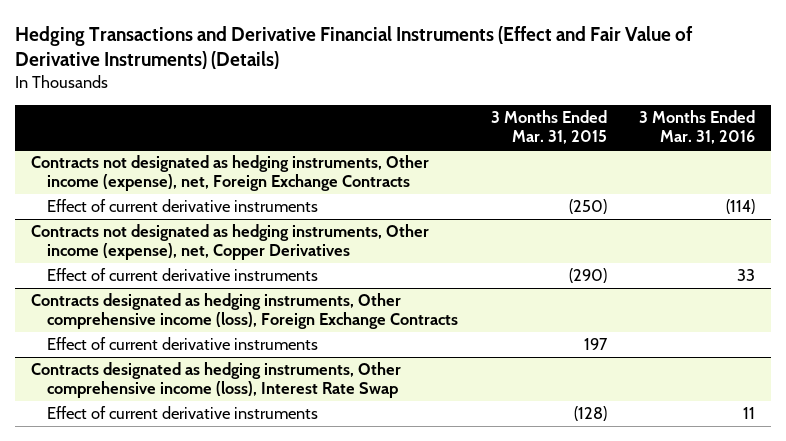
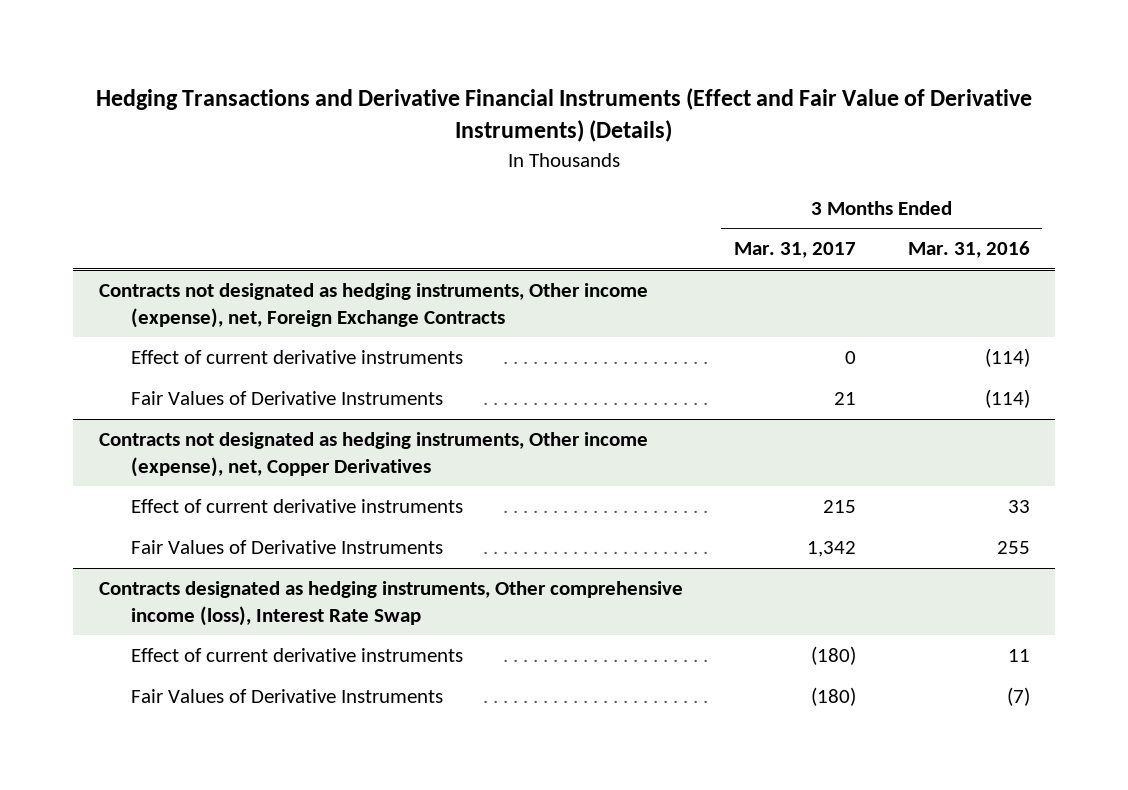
[490,110,607,145] 3 Months Ended Mar. 31, 2015 -> none
none -> [734,242,857,259] Mar. 31, 2017
none -> [130,391,443,406] Fair Values of Derivative Instruments
[31,293,459,330] Contracts designated as hedging instruments, Other comprehensive income (loss), Foreign Exchange Contracts -> none
[47,337,319,351] Effect of current derivative instruments -> none
none -> [130,540,443,555] Fair Values of Derivative Instruments
none -> [130,689,443,704] Fair Values of Derivative Instruments

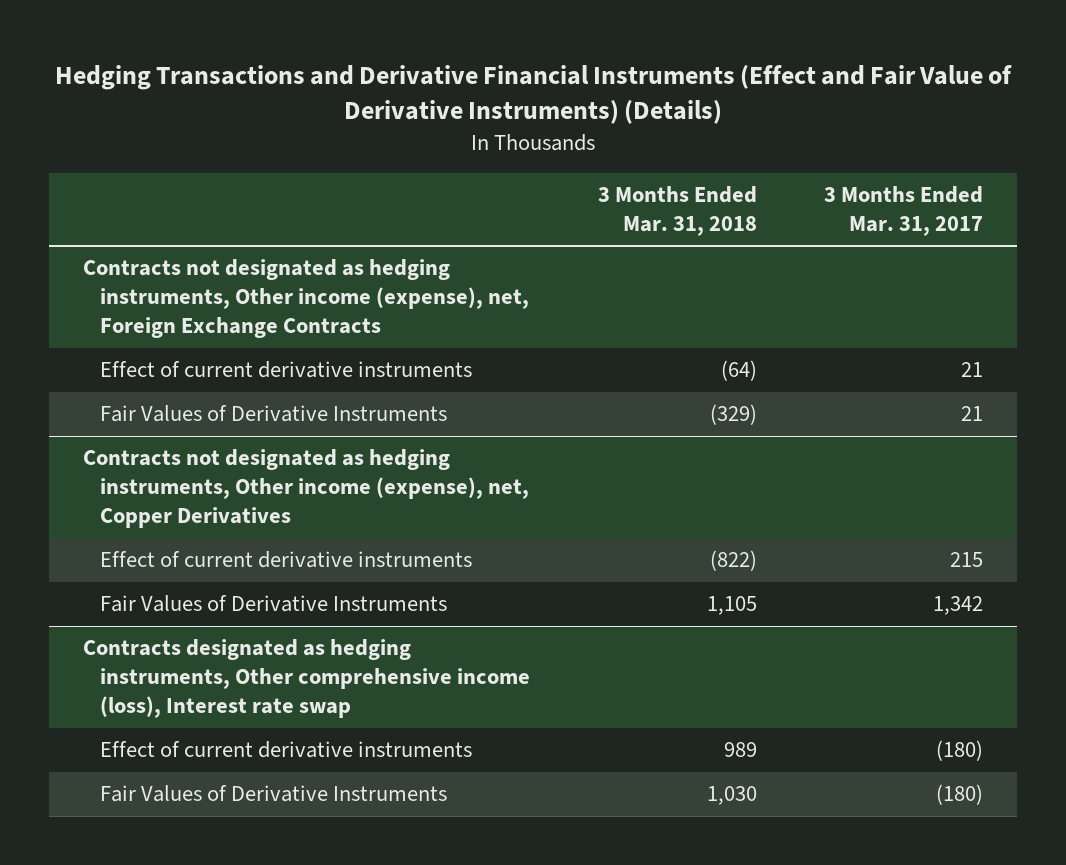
[907,241,1030,259] Mar. 31, 2016 -> none
none -> [597,185,757,236] 3 Months Ended Mar. 31, 2018
[845,351,857,365] 0 -> [961,362,984,378] 21
[98,581,683,626] Contracts designated as hedging instruments, Other comprehensive income (loss), Interest Rate Swap -> [82,639,531,719] Contracts designated as hedging instruments, Other comprehensive income (loss), Interest rate swap

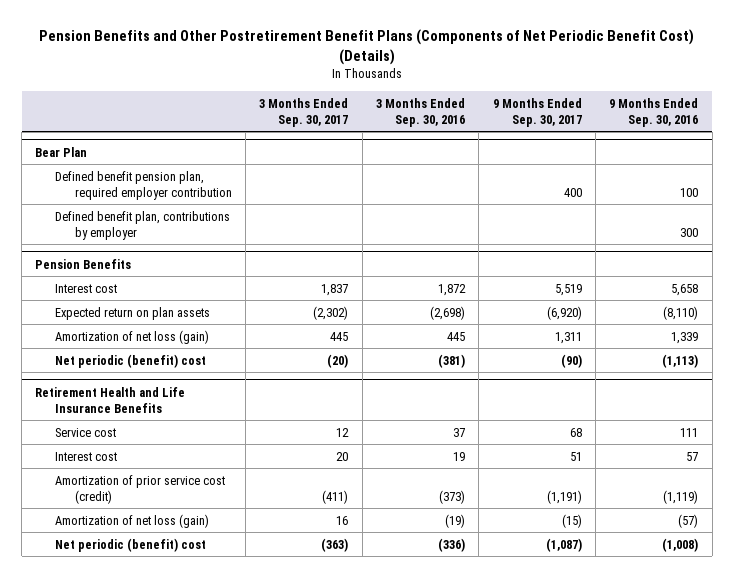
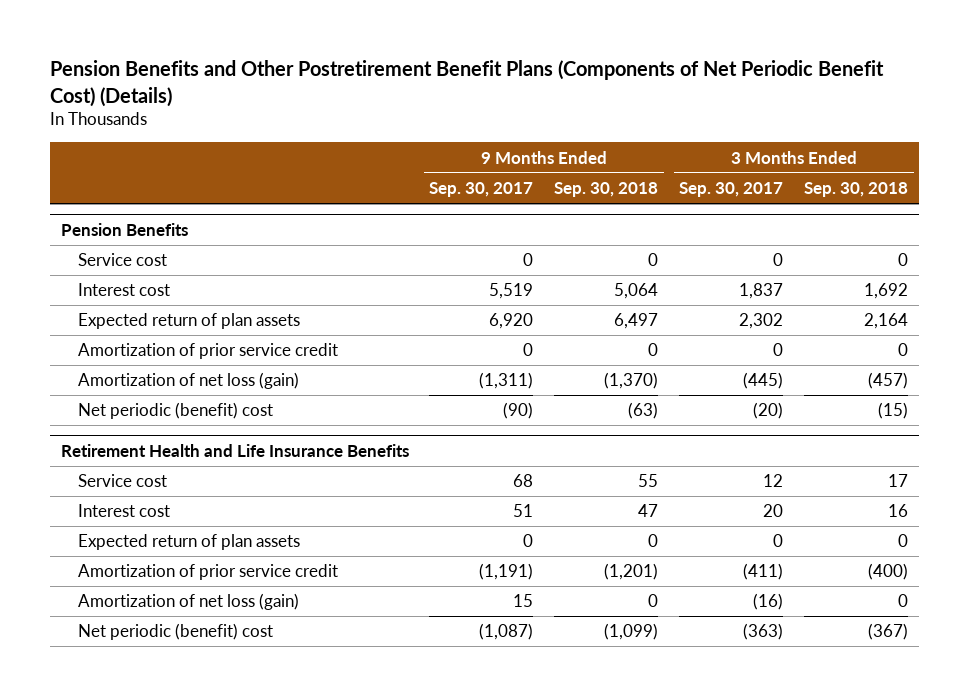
[375,97,465,127] 3 Months Ended Sep. 30, 2016 -> none
[609,97,699,127] 9 Months Ended Sep. 30, 2016 -> none
none -> [554,181,659,197] Sep. 30, 2018
none -> [804,181,909,197] Sep. 30, 2018
[35,146,88,157] Bear Plan -> none
[54,170,232,200] Defined benefit pension plan, required employer contribution -> none
[54,210,230,240] Defined benefit plan, contributions by employer -> none
none -> [78,253,168,267] Service cost
[54,306,210,320] Expected return on plan assets -> [78,313,301,330] Expected return of plan assets
[313,305,349,320] (2,302) -> [739,313,784,330] 2,302
[546,305,582,320] (6,920) -> [489,313,534,330] 6,920
none -> [78,343,339,360] Amortization of prior service credit
[330,331,349,341] 445 -> [743,372,784,390] (445)
[554,331,582,344] 1,311 -> [479,372,534,390] (1,311)
none -> [78,534,301,551] Expected return of plan assets
[54,474,225,504] Amortization of prior service cost (credit) -> [78,564,339,581] Amortization of prior service credit
[336,515,349,525] 16 -> [753,593,784,611] (16)
[561,513,582,528] (15) -> [513,594,534,608] 15

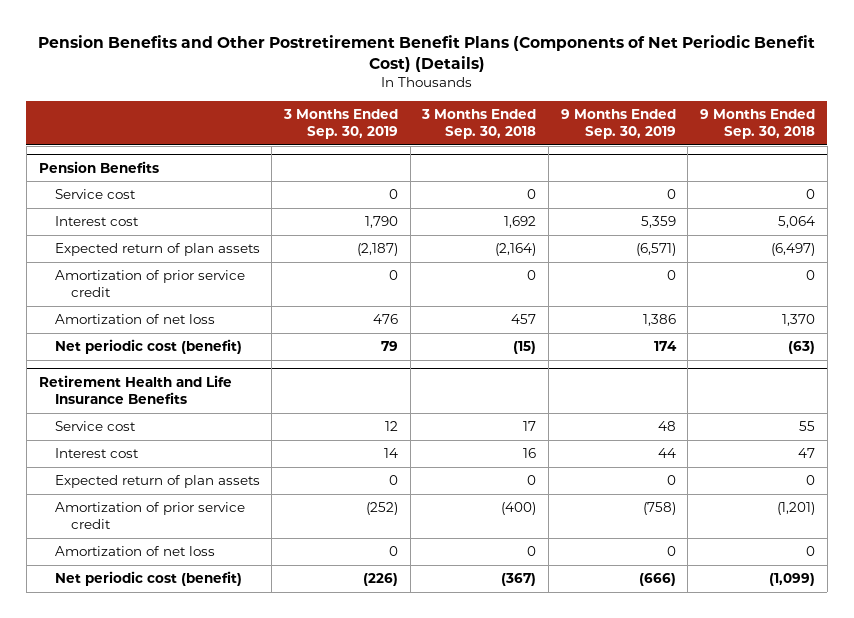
[429,181,534,197] Sep. 30, 2017 -> none
[679,181,784,197] Sep. 30, 2017 -> none
none -> [283,108,399,140] 3 Months Ended Sep. 30, 2019
none -> [560,108,676,140] 9 Months Ended Sep. 30, 2019
[614,313,659,330] 6,497 -> [771,243,816,257] (6,497)
[864,313,909,330] 2,164 -> [495,243,537,257] (2,164)
[78,372,300,390] Amortization of net loss (gain) -> [54,314,215,325] Amortization of net loss
[604,372,659,390] (1,370) -> [782,314,816,327] 1,370
[868,372,909,390] (457) -> [511,314,537,325] 457
[78,402,274,420] Net periodic (benefit) cost -> [54,339,242,355] Net periodic cost (benefit)
[78,593,300,611] Amortization of net loss (gain) -> [54,546,215,557] Amortization of net loss
[78,623,274,641] Net periodic (benefit) cost -> [54,571,242,587] Net periodic cost (benefit)

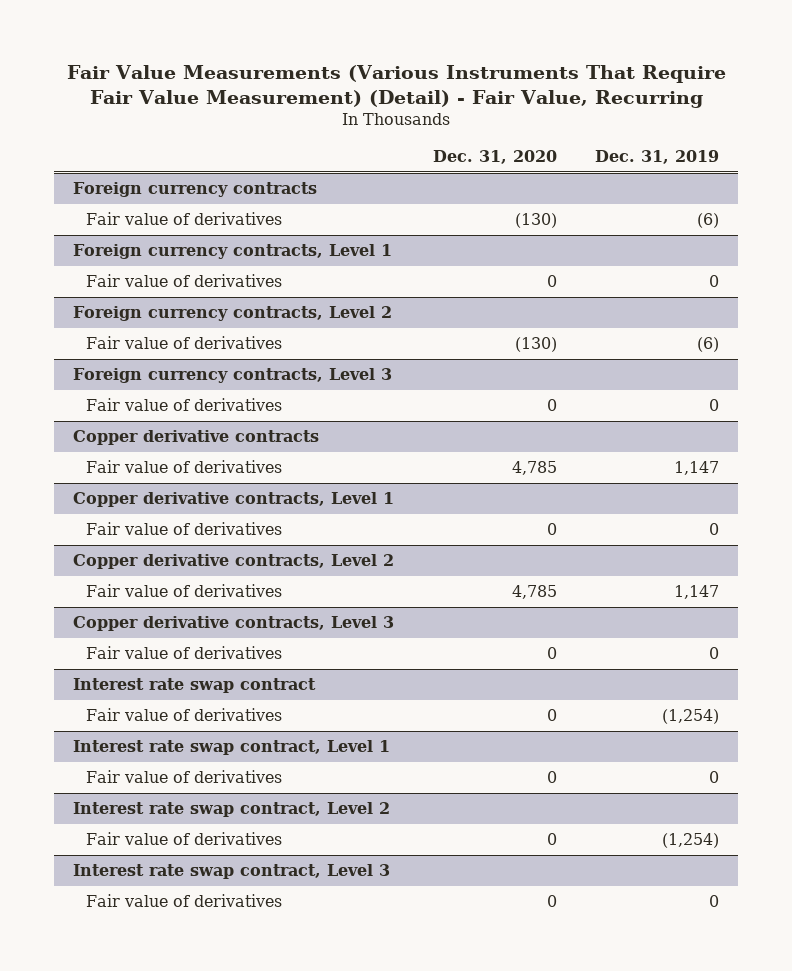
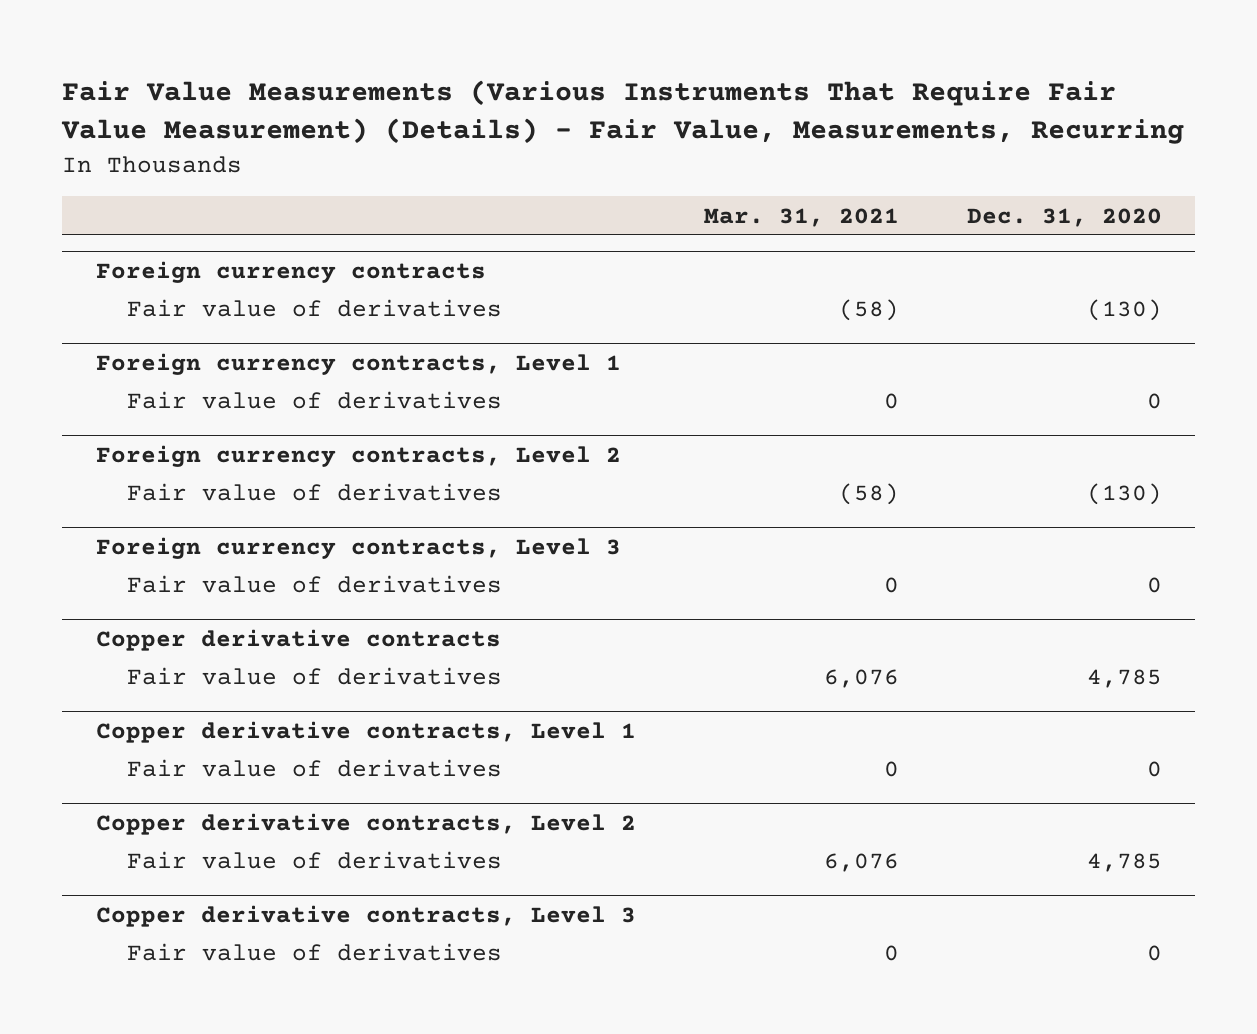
[67,64,727,108] Fair Value Measurements (Various Instruments That Require Fair Value Measurement) (Detail) - Fair Value, Recurring -> [60,80,1184,145] Fair Value Measurements (Various Instruments That Require Fair Value Measurement) (Details) - Fair Value, Measurements, Recurring
[594,150,719,165] Dec. 31, 2019 -> none
none -> [703,207,899,227] Mar. 31, 2021
[73,678,317,694] Interest rate swap contract -> none
[86,708,283,722] Fair value of derivatives -> none
[73,740,391,756] Interest rate swap contract, Level 1 -> none
[86,770,283,784] Fair value of derivatives -> none
[73,802,391,818] Interest rate swap contract, Level 2 -> none
[86,832,283,846] Fair value of derivatives -> none
[73,864,391,880] Interest rate swap contract, Level 3 -> none
[86,894,283,908] Fair value of derivatives -> none

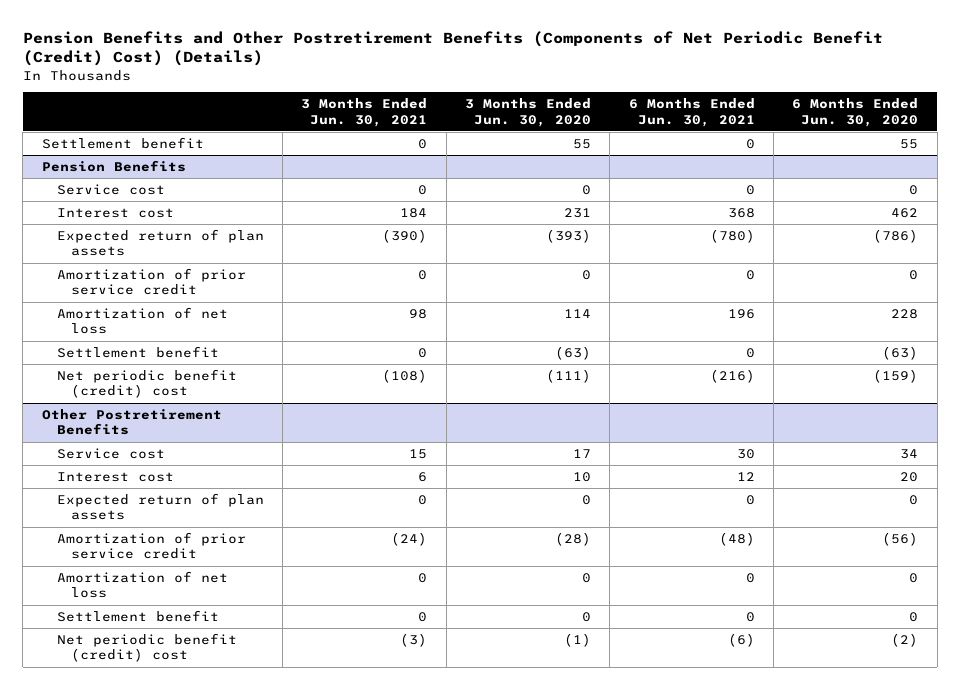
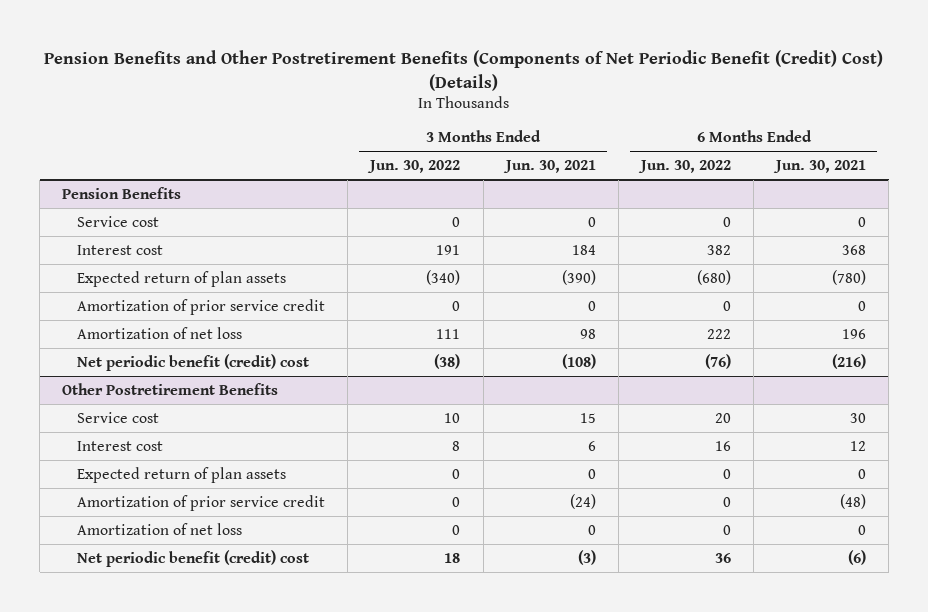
[464,98,591,127] 3 Months Ended Jun. 30, 2020 -> none
[792,98,919,127] 6 Months Ended Jun. 30, 2020 -> none
none -> [367,160,461,174] Jun. 30, 2022
none -> [637,160,731,174] Jun. 30, 2022
[41,136,204,149] Settlement benefit -> none
[56,345,219,358] Settlement benefit -> none
[56,609,219,622] Settlement benefit -> none

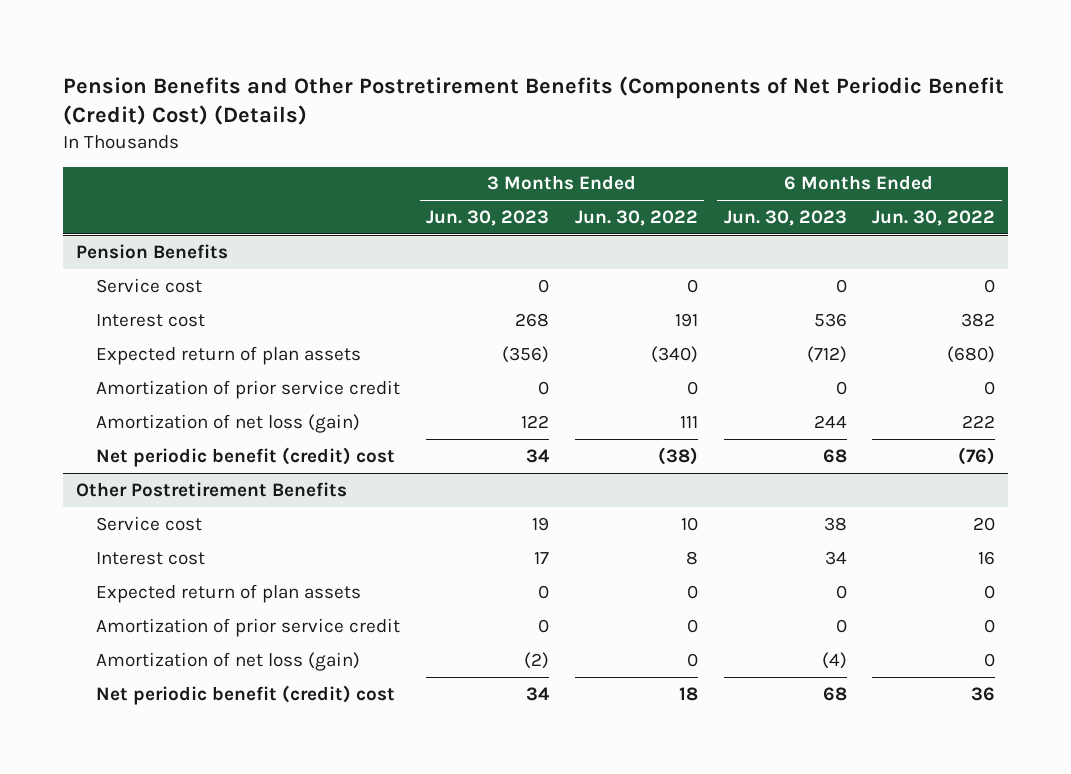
[502,160,596,174] Jun. 30, 2021 -> none
[773,160,867,174] Jun. 30, 2021 -> none
none -> [426,210,550,227] Jun. 30, 2023
none -> [723,210,847,227] Jun. 30, 2023
[77,326,243,339] Amortization of net loss -> [96,413,361,433] Amortization of net loss (gain)
[77,522,243,535] Amortization of net loss -> [96,651,361,671] Amortization of net loss (gain)

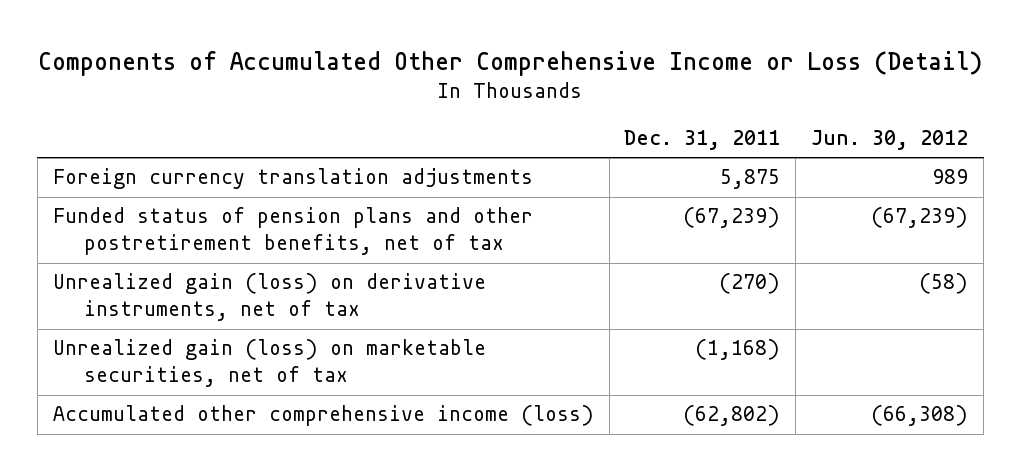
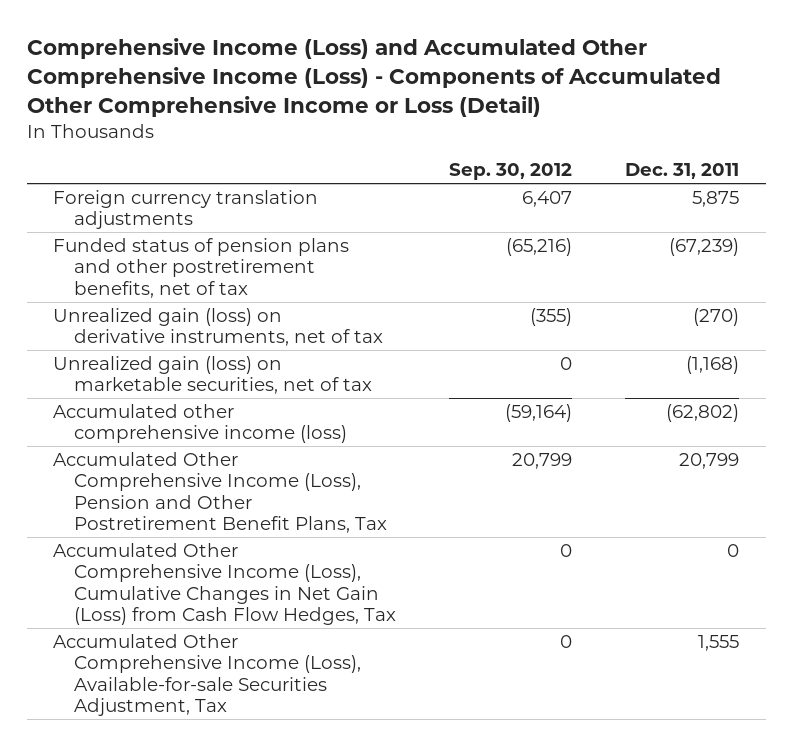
[38,50,983,76] Components of Accumulated Other Comprehensive Income or Loss (Detail) -> [26,38,721,117] Comprehensive Income (Loss) and Accumulated Other Comprehensive Income (Loss) - Components of Accumulated Other Comprehensive Income or Loss (Detail)
[811,130,969,151] Jun. 30, 2012 -> none
none -> [449,163,573,181] Sep. 30, 2012
none -> [53,451,387,534] Accumulated Other Comprehensive Income (Loss), Pension and Other Postretirement Benefit Plans, Tax
none -> [53,542,396,626] Accumulated Other Comprehensive Income (Loss), Cumulative Changes in Net Gain (Loss) from Cash Flow Hedges, Tax
none -> [53,633,361,717] Accumulated Other Comprehensive Income (Loss), Available-for-sale Securities Adjustment, Tax

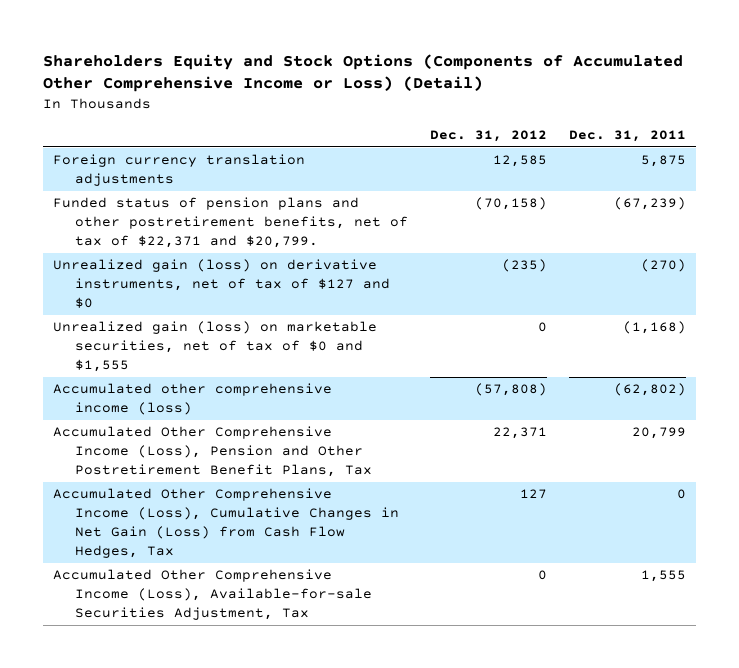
[26,38,721,117] Comprehensive Income (Loss) and Accumulated Other Comprehensive Income (Loss) - Components of Accumulated Other Comprehensive Income or Loss (Detail) -> [42,53,683,93] Shareholders Equity and Stock Options (Components of Accumulated Other Comprehensive Income or Loss) (Detail)
[449,163,573,181] Sep. 30, 2012 -> none
none -> [430,130,548,143] Dec. 31, 2012
[53,237,350,298] Funded status of pension plans and other postretirement benefits, net of tax -> [53,197,409,249] Funded status of pension plans and other postretirement benefits, net of tax of $22,371 and $20,799.
[53,307,383,347] Unrealized gain (loss) on derivative instruments, net of tax -> [53,259,391,309] Unrealized gain (loss) on derivative instruments, net of tax of $127 and $0
[53,355,372,395] Unrealized gain (loss) on marketable securities, net of tax -> [53,321,378,373] Unrealized gain (loss) on marketable securities, net of tax of $0 and $1,555

